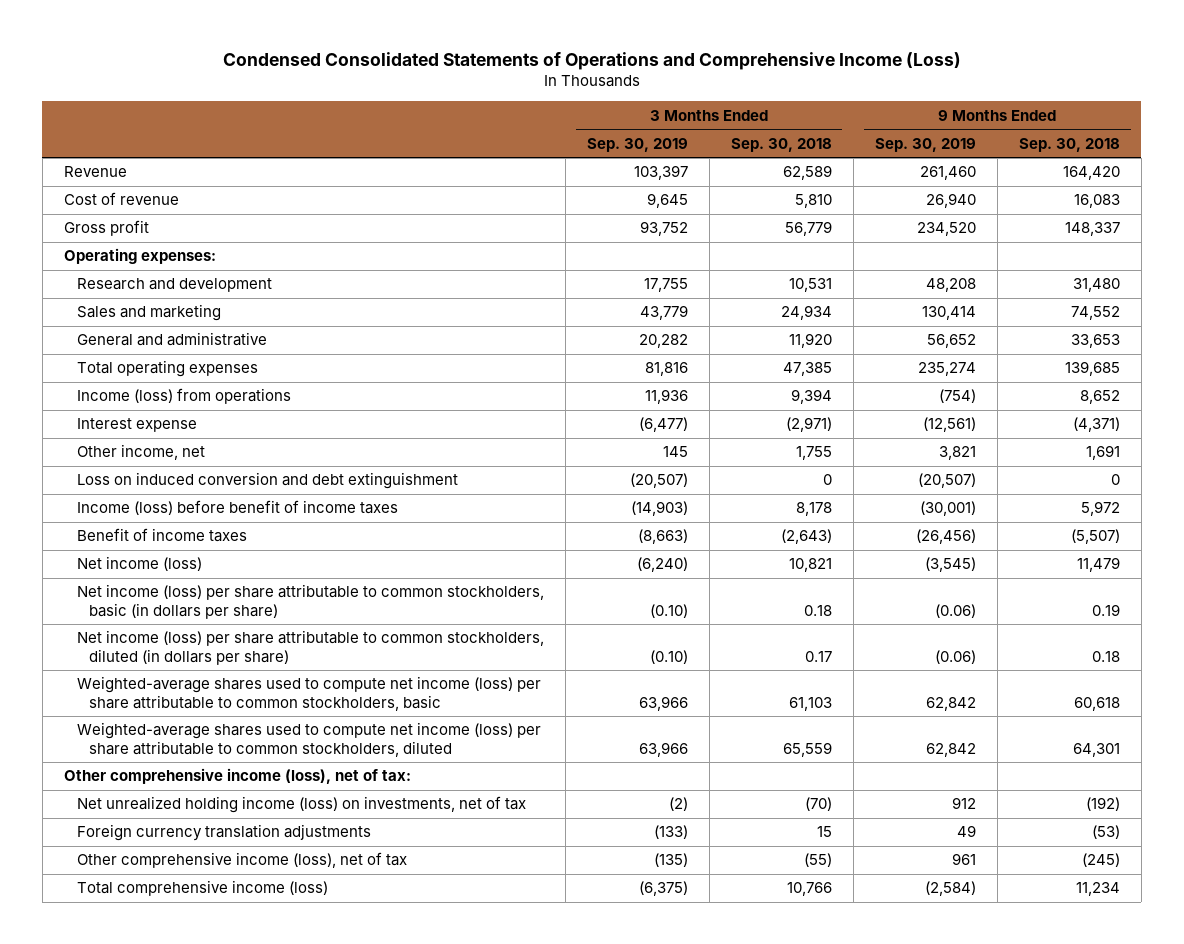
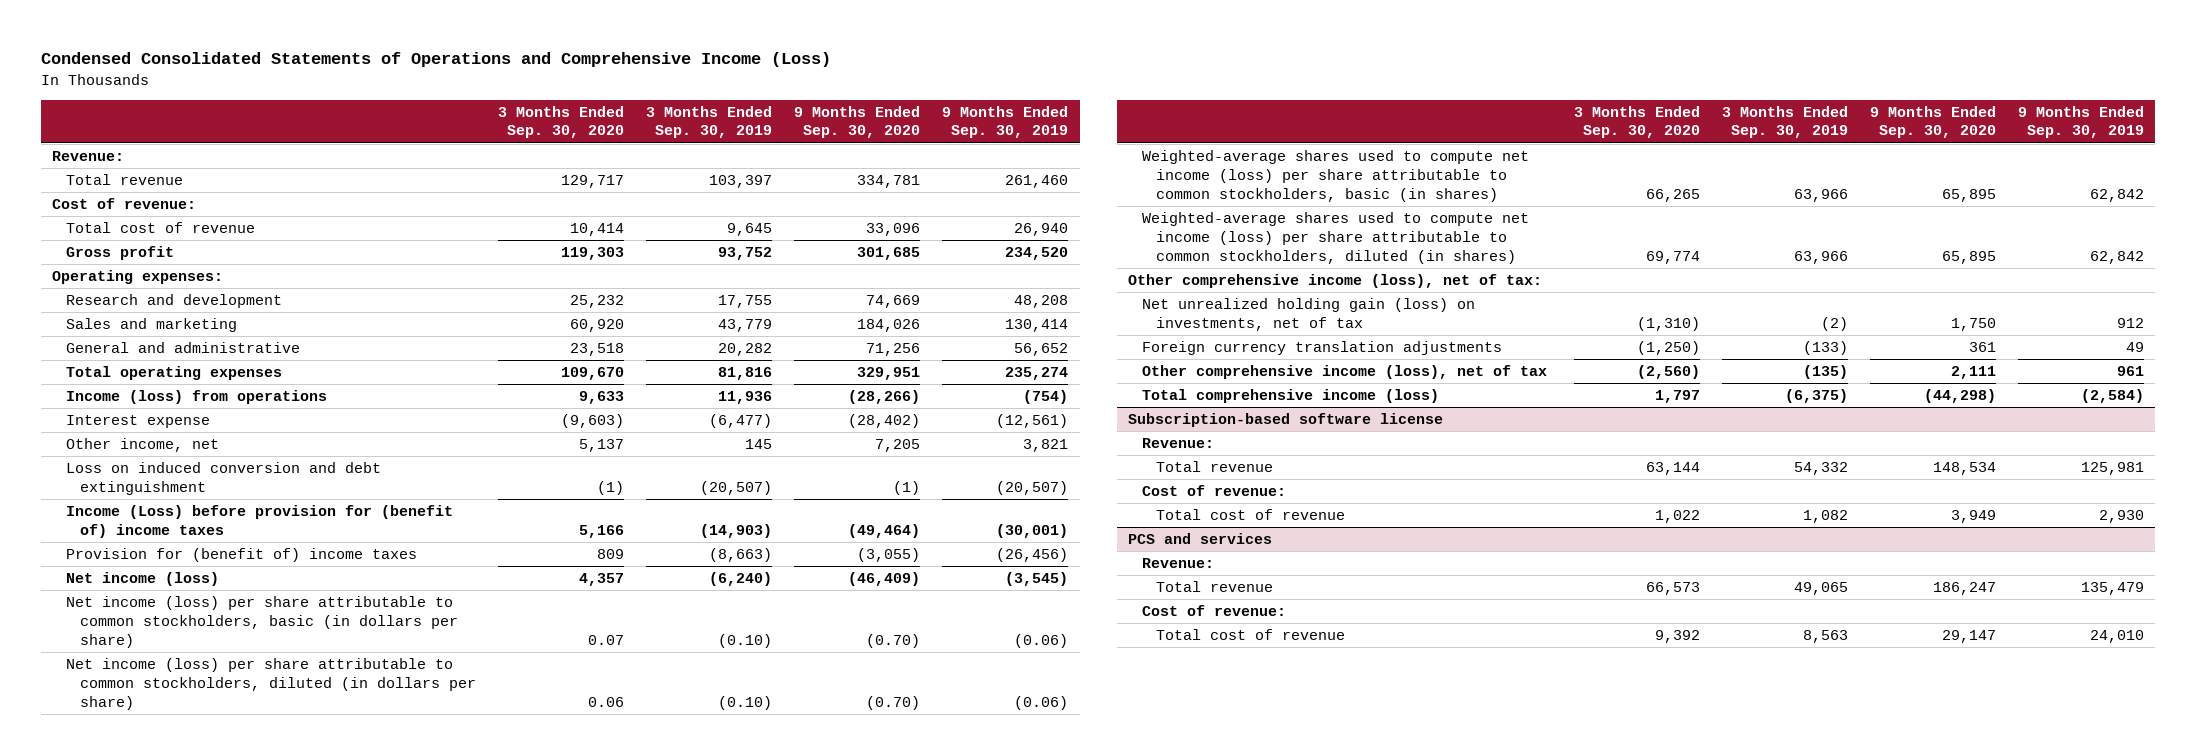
[730,137,832,152] Sep. 30, 2018 -> none
[1018,137,1120,152] Sep. 30, 2018 -> none
none -> [498,105,625,139] 3 Months Ended Sep. 30, 2020
none -> [794,105,921,139] 9 Months Ended Sep. 30, 2020
none -> [52,151,125,162] Revenue:
[63,166,127,178] Revenue -> [66,174,184,186] Total revenue
none -> [52,198,197,210] Cost of revenue:
[63,192,179,206] Cost of revenue -> [66,222,256,234] Total cost of revenue
[76,500,398,516] Income (loss) before benefit of income taxes -> [66,505,454,538] Income (Loss) before provision for (benefit of) income taxes
[76,528,247,543] Benefit of income taxes -> [66,548,418,563] Provision for (benefit of) income taxes
[76,676,541,711] Weighted-average shares used to compute net income (loss) per share attributable to common stockholders, basic -> [1142,150,1530,202] Weighted-average shares used to compute net income (loss) per share attributable to common stockholders, basic (in shares)
[76,722,541,757] Weighted-average shares used to compute net income (loss) per share attributable to common stockholders, diluted -> [1142,212,1530,264] Weighted-average shares used to compute net income (loss) per share attributable to common stockholders, diluted (in shares)
[76,796,526,814] Net unrealized holding income (loss) on investments, net of tax -> [1142,298,1476,331] Net unrealized holding gain (loss) on investments, net of tax
none -> [1128,413,1444,428] Subscription-based software license
none -> [1142,438,1215,449] Revenue:
none -> [1155,461,1273,473] Total revenue
none -> [1142,485,1287,497] Cost of revenue:
none -> [1155,509,1345,521] Total cost of revenue
none -> [1128,533,1273,545] PCS and services
none -> [1142,558,1215,569] Revenue:
none -> [1155,581,1273,593] Total revenue
none -> [1142,605,1287,617] Cost of revenue:
none -> [1155,629,1345,641] Total cost of revenue

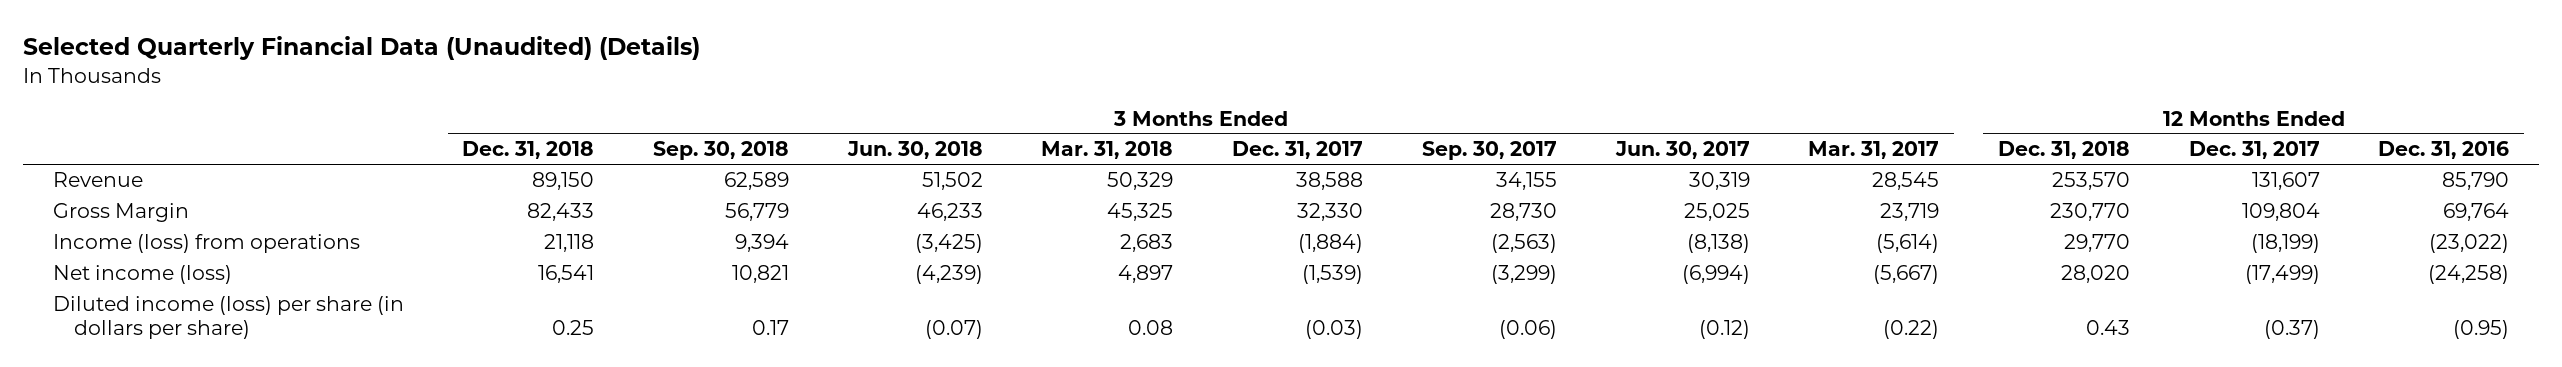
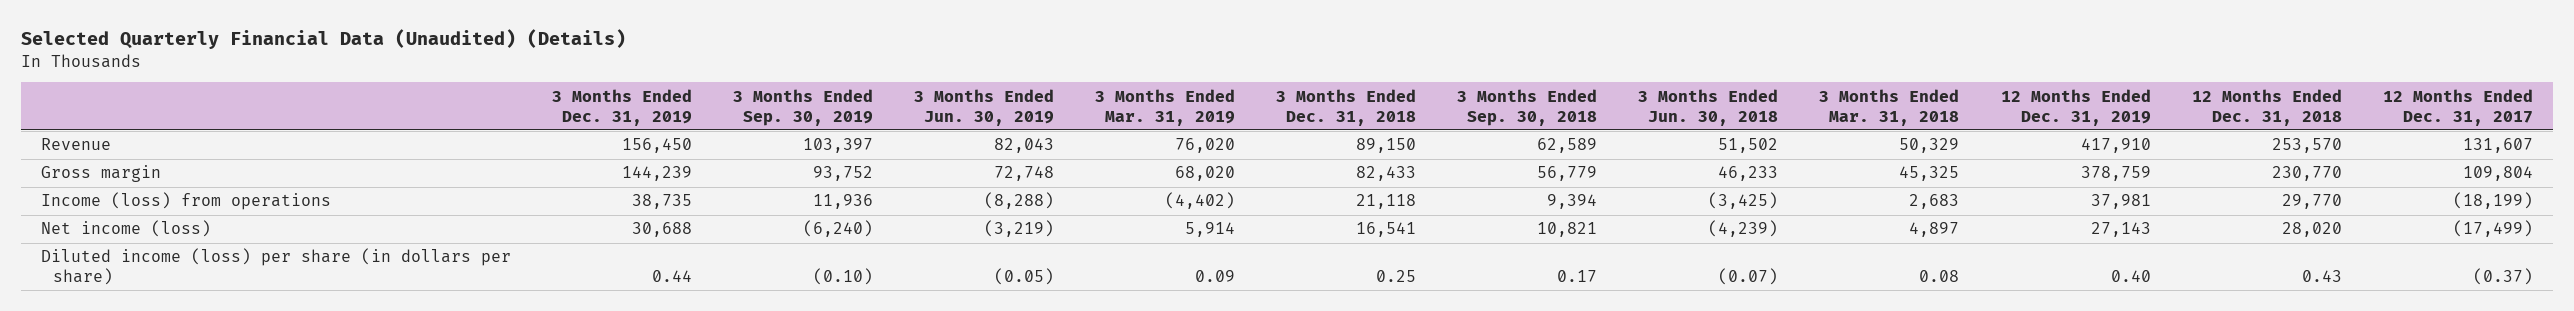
[1232,141,1364,160] Dec. 31, 2017 -> none
[1421,141,1557,161] Sep. 30, 2017 -> none
[1614,141,1750,160] Jun. 30, 2017 -> none
[1808,141,1940,160] Mar. 31, 2017 -> none
[2378,141,2510,160] Dec. 31, 2016 -> none
none -> [552,88,693,126] 3 Months Ended Dec. 31, 2019
none -> [733,88,874,126] 3 Months Ended Sep. 30, 2019
none -> [914,88,1055,126] 3 Months Ended Jun. 30, 2019
none -> [1095,88,1236,126] 3 Months Ended Mar. 31, 2019
none -> [2000,88,2151,126] 12 Months Ended Dec. 31, 2019
[52,203,189,223] Gross Margin -> [41,165,162,183] Gross margin

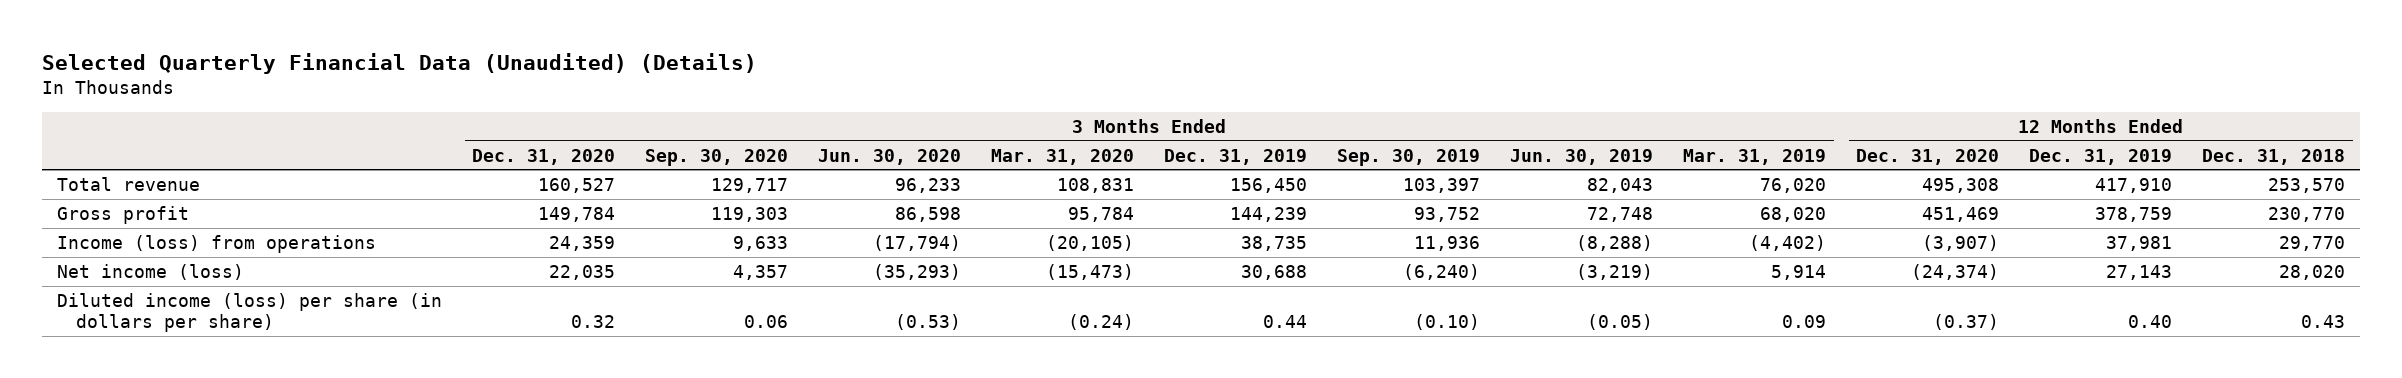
[1276,88,1417,126] 3 Months Ended Dec. 31, 2018 -> none
[1457,88,1598,126] 3 Months Ended Sep. 30, 2018 -> none
[1638,88,1779,126] 3 Months Ended Jun. 30, 2018 -> none
[1819,88,1960,126] 3 Months Ended Mar. 31, 2018 -> none
[2382,88,2533,126] 12 Months Ended Dec. 31, 2017 -> none
none -> [472,148,616,165] Dec. 31, 2020
none -> [645,148,789,166] Sep. 30, 2020
none -> [818,148,962,165] Jun. 30, 2020
none -> [991,148,1135,165] Mar. 31, 2020
none -> [1856,148,2000,165] Dec. 31, 2020
[41,138,112,151] Revenue -> [57,176,201,191] Total revenue
[41,165,162,183] Gross margin -> [57,205,190,224] Gross profit

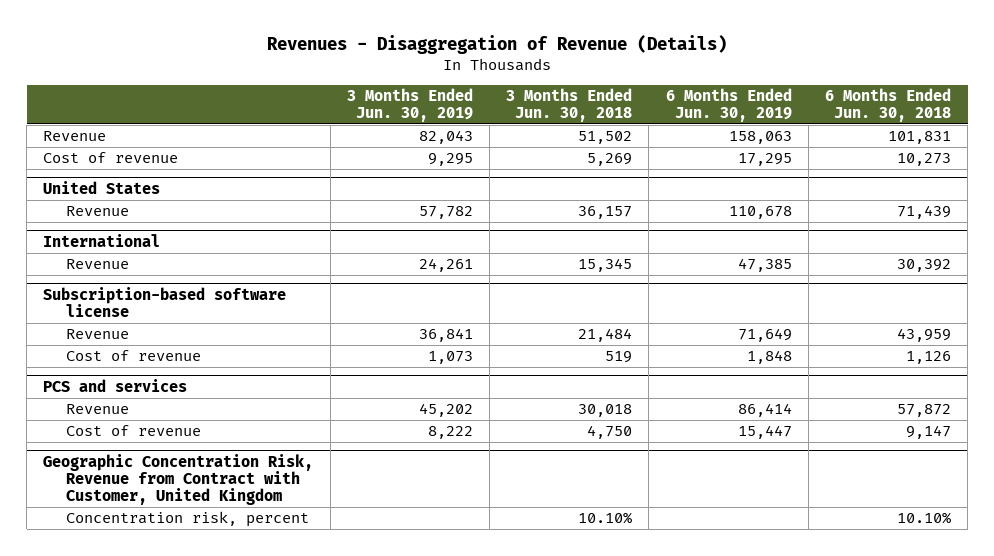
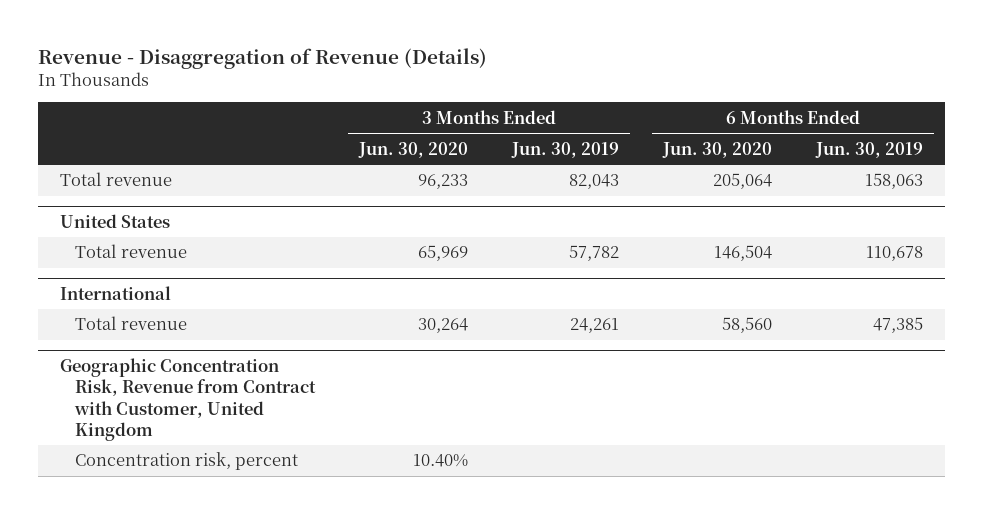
[267,34,728,54] Revenues - Disaggregation of Revenue (Details) -> [37,47,487,69] Revenue - Disaggregation of Revenue (Details)
[506,87,633,123] 3 Months Ended Jun. 30, 2018 -> none
[824,87,951,123] 6 Months Ended Jun. 30, 2018 -> none
none -> [358,141,469,158] Jun. 30, 2020
none -> [662,141,773,158] Jun. 30, 2020
[43,152,179,164] Cost of revenue -> none
[43,131,107,142] Revenue -> [59,172,172,187] Total revenue
[66,206,130,217] Revenue -> [75,244,188,259] Total revenue
[43,286,287,317] Subscription-based software license -> none
[66,329,130,340] Revenue -> none
[66,350,202,362] Cost of revenue -> none
[43,378,188,392] PCS and services -> none
[66,404,130,415] Revenue -> none
[66,425,202,437] Cost of revenue -> none
[66,259,130,270] Revenue -> [75,316,188,331] Total revenue

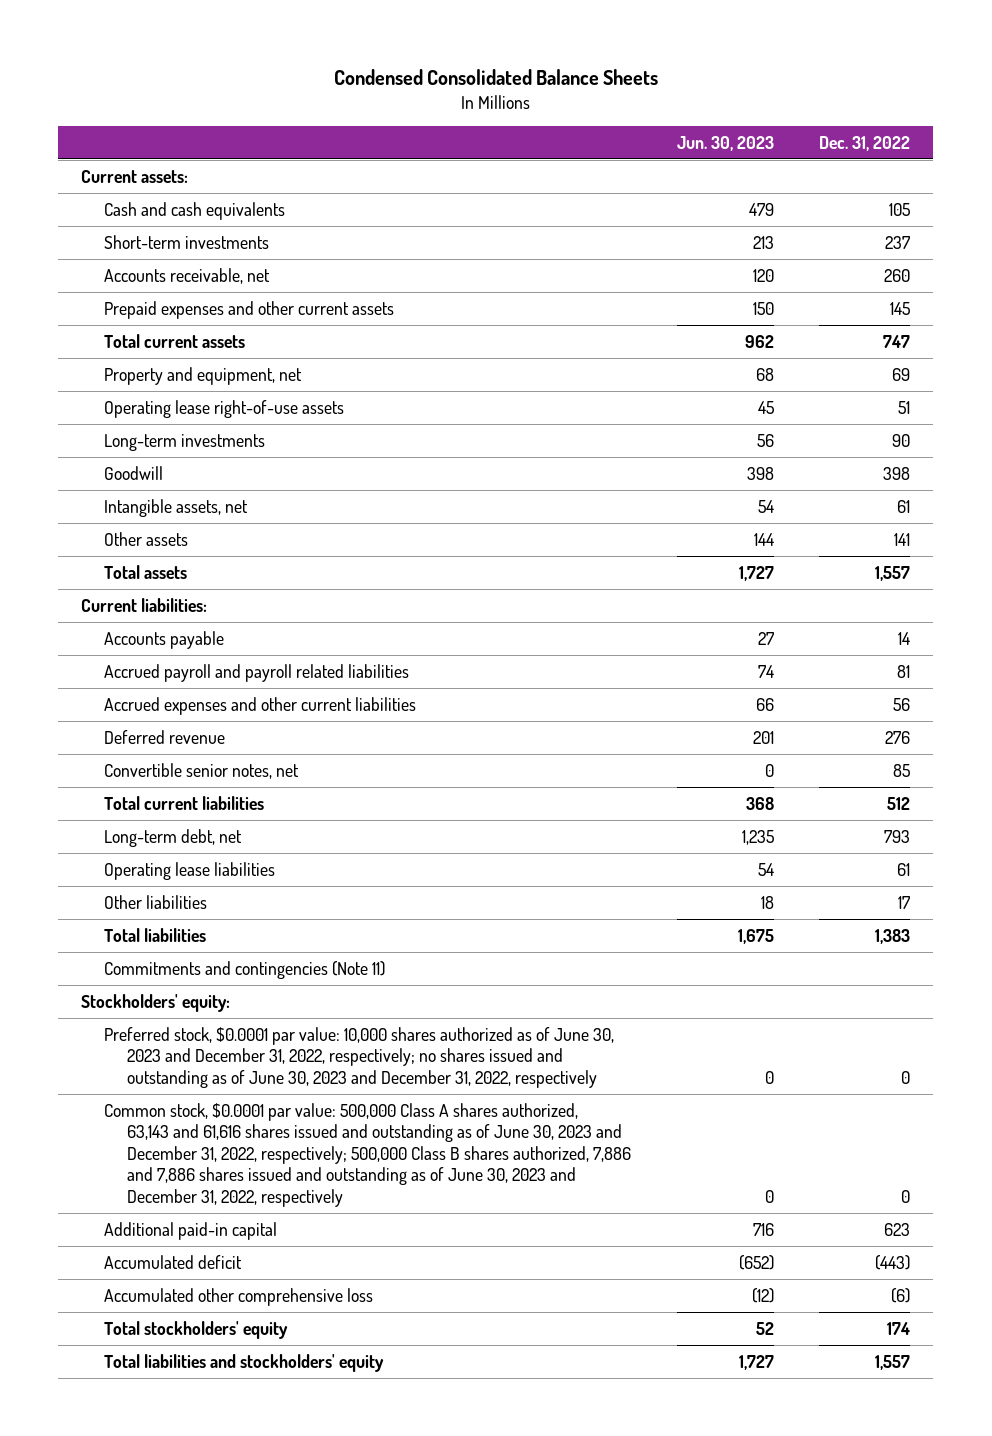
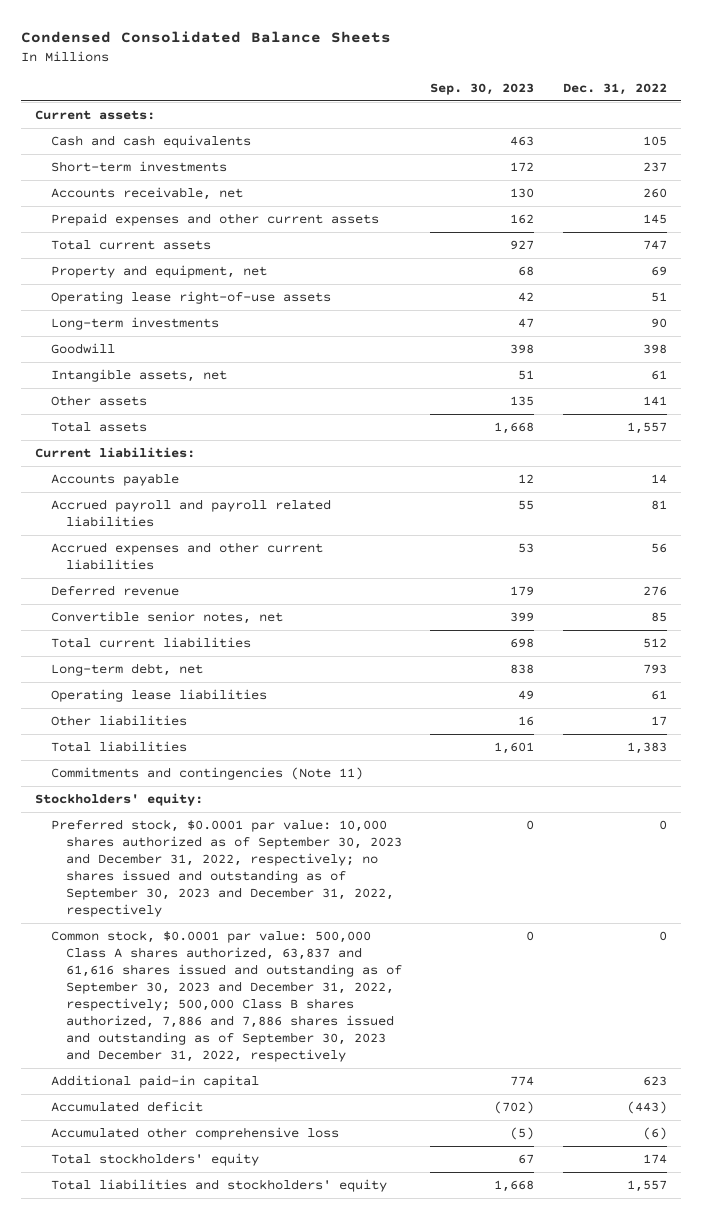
[676,135,774,151] Jun. 30, 2023 -> none
none -> [430,82,535,95] Sep. 30, 2023
[104,1026,615,1088] Preferred stock, $0.0001 par value: 10,000 shares authorized as of June 30, 2023 and December 31, 2022, respectively; no shares issued and outstanding as of June 30, 2023 and December 31, 2022, respectively -> [50,819,403,918] Preferred stock, $0.0001 par value: 10,000 shares authorized as of September 30, 2023 and December 31, 2022, respectively; no shares issued and outstanding as of September 30, 2023 and December 31, 2022, respectively
[104,1102,632,1208] Common stock, $0.0001 par value: 500,000 Class A shares authorized, 63,143 and 61,616 shares issued and outstanding as of June 30, 2023 and December 31, 2022, respectively; 500,000 Class B shares authorized, 7,886 and 7,886 shares issued and outstanding as of June 30, 2023 and December 31, 2022, respectively -> [50,930,403,1063] Common stock, $0.0001 par value: 500,000 Class A shares authorized, 63,837 and 61,616 shares issued and outstanding as of September 30, 2023 and December 31, 2022, respectively; 500,000 Class B shares authorized, 7,886 and 7,886 shares issued and outstanding as of September 30, 2023 and December 31, 2022, respectively

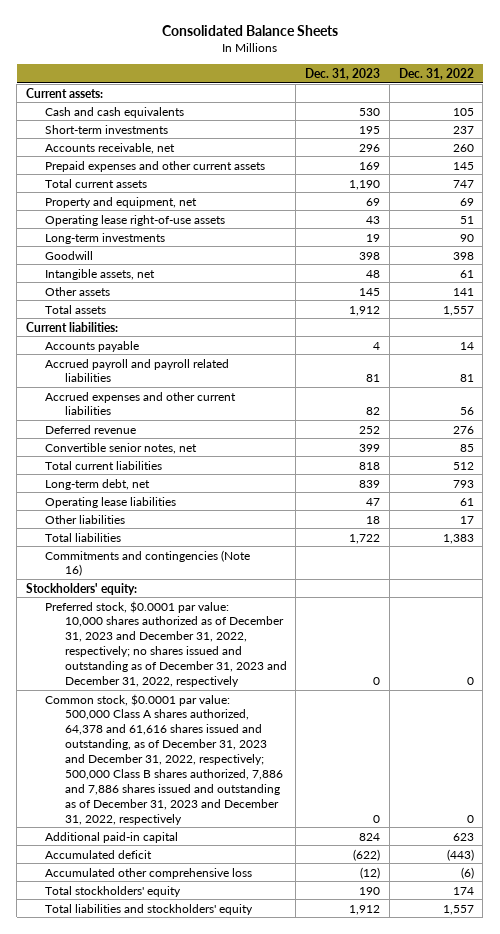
[20,31,391,44] Condensed Consolidated Balance Sheets -> [161,24,338,36] Consolidated Balance Sheets
[430,82,535,95] Sep. 30, 2023 -> none
none -> [305,67,381,80] Dec. 31, 2023
[50,767,363,781] Commitments and contingencies (Note 11) -> [45,549,251,577] Commitments and contingencies (Note 16)
[50,819,403,918] Preferred stock, $0.0001 par value: 10,000 shares authorized as of September 30, 2023 and December 31, 2022, respectively; no shares issued and outstanding as of September 30, 2023 and December 31, 2022, respectively -> [45,600,287,687] Preferred stock, $0.0001 par value: 10,000 shares authorized as of December 31, 2023 and December 31, 2022, respectively; no shares issued and outstanding as of December 31, 2023 and December 31, 2022, respectively
[50,930,403,1063] Common stock, $0.0001 par value: 500,000 Class A shares authorized, 63,837 and 61,616 shares issued and outstanding as of September 30, 2023 and December 31, 2022, respectively; 500,000 Class B shares authorized, 7,886 and 7,886 shares issued and outstanding as of September 30, 2023 and December 31, 2022, respectively -> [45,693,283,825] Common stock, $0.0001 par value: 500,000 Class A shares authorized, 64,378 and 61,616 shares issued and outstanding, as of December 31, 2023 and December 31, 2022, respectively; 500,000 Class B shares authorized, 7,886 and 7,886 shares issued and outstanding as of December 31, 2023 and December 31, 2022, respectively

